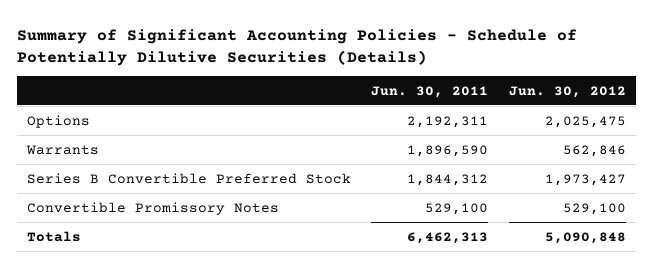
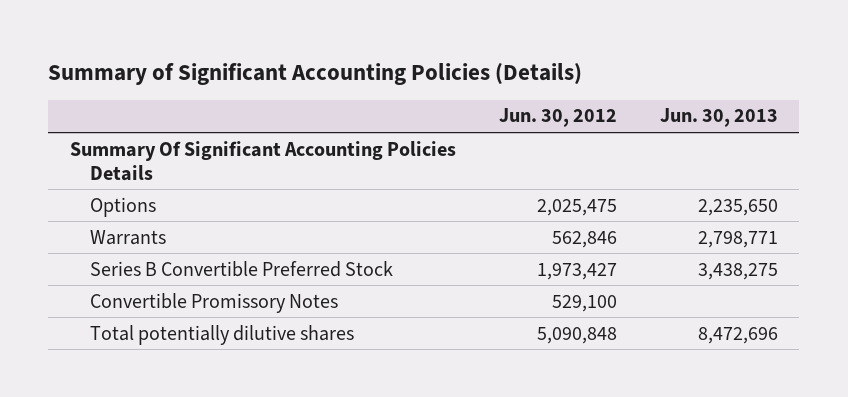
[17,28,578,66] Summary of Significant Accounting Policies - Schedule of Potentially Dilutive Securities (Details) -> [48,62,583,85] Summary of Significant Accounting Policies (Details)
[371,85,489,98] Jun. 30, 2011 -> none
none -> [659,108,778,128] Jun. 30, 2013
none -> [69,140,456,181] Summary Of Significant Accounting Policies Details
[27,230,82,242] Totals -> [89,324,354,345] Total potentially dilutive shares

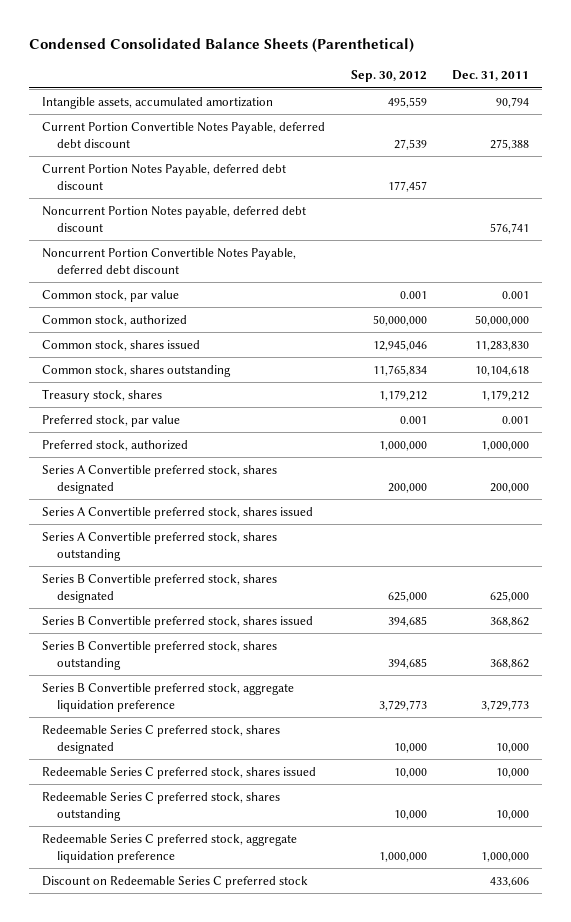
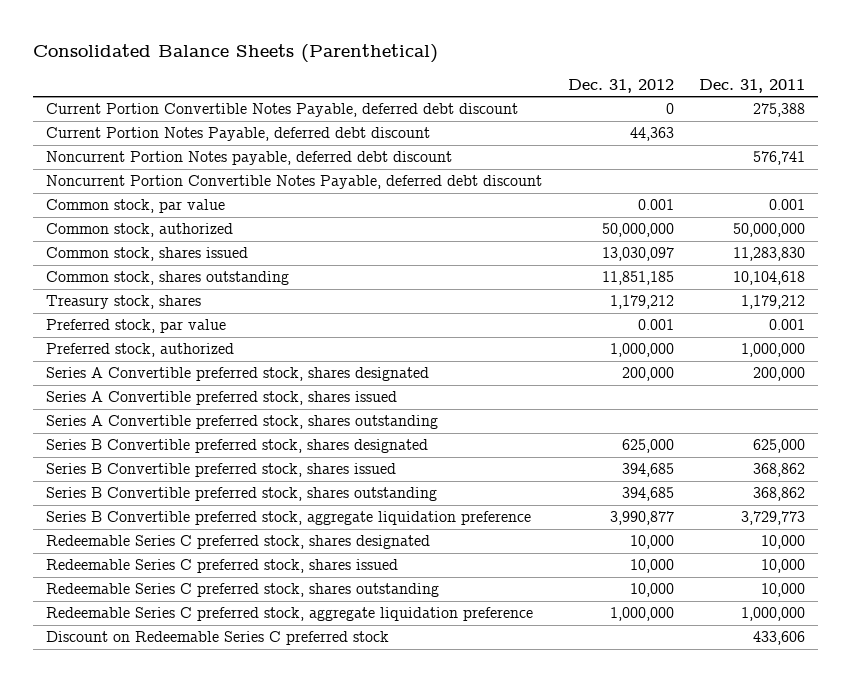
[29,38,415,54] Condensed Consolidated Balance Sheets (Parenthetical) -> [32,44,438,64] Consolidated Balance Sheets (Parenthetical)
[350,70,427,83] Sep. 30, 2012 -> none
none -> [567,78,674,93] Dec. 31, 2012
[41,96,273,109] Intangible assets, accumulated amortization -> none

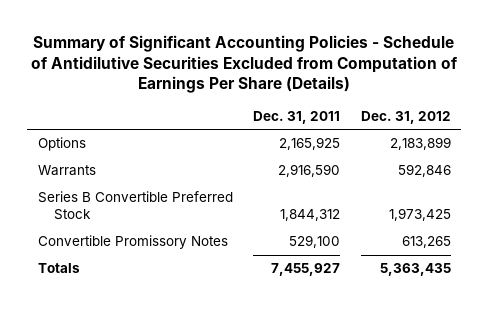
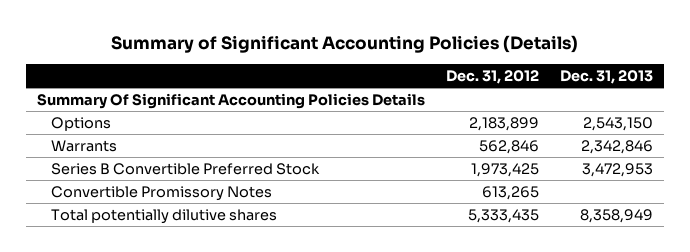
[31,35,459,94] Summary of Significant Accounting Policies - Schedule of Antidilutive Securities Excluded from Computation of Earnings Per Share (Details) -> [111,34,579,53] Summary of Significant Accounting Policies (Details)
[253,110,341,124] Dec. 31, 2011 -> none
none -> [560,69,654,84] Dec. 31, 2013
none -> [36,93,425,110] Summary Of Significant Accounting Policies Details
[397,164,451,178] 592,846 -> [479,140,540,155] 562,846
[37,263,80,274] Totals -> [51,209,278,225] Total potentially dilutive shares
[379,263,451,277] 5,363,435 -> [468,209,540,224] 5,333,435

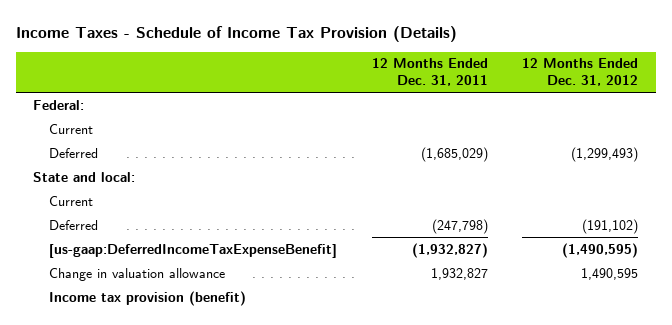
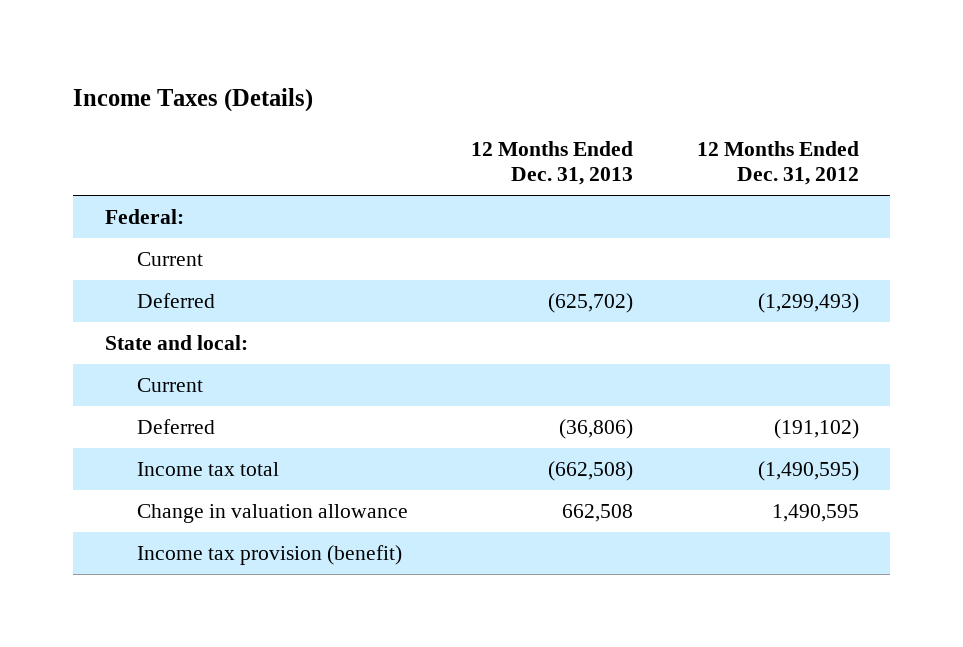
[15,25,457,42] Income Taxes - Schedule of Income Tax Provision (Details) -> [73,88,314,113] Income Taxes (Details)
[371,58,488,87] 12 Months Ended Dec. 31, 2011 -> none
none -> [471,140,634,186] 12 Months Ended Dec. 31, 2013
[49,243,338,258] [us-gaap:DeferredIncomeTaxExpenseBenefit] -> [136,462,279,477] Income tax total

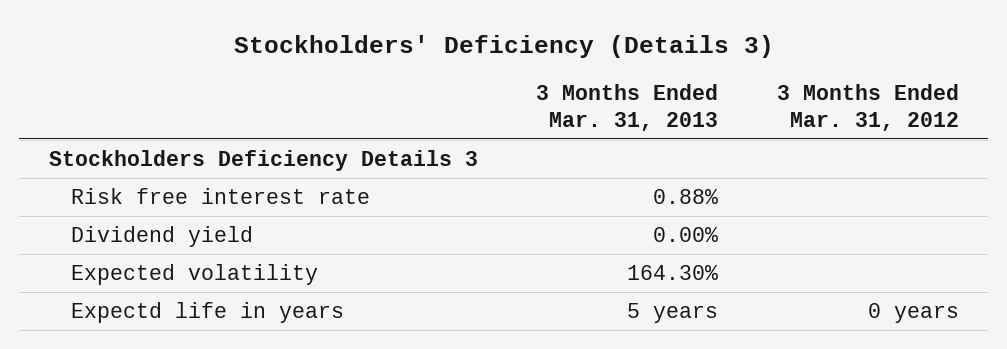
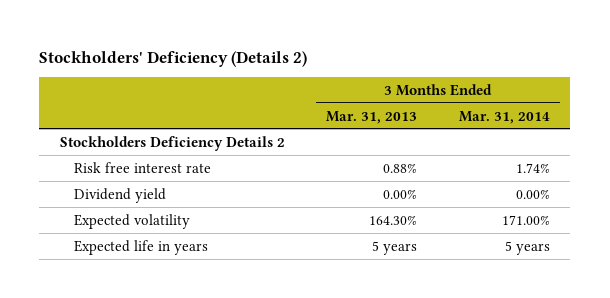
[233,34,774,58] Stockholders' Deficiency (Details 3) -> [39,50,308,67] Stockholders' Deficiency (Details 2)
[776,83,959,132] 3 Months Ended Mar. 31, 2012 -> none
none -> [458,110,550,124] Mar. 31, 2014
[48,149,478,171] Stockholders Deficiency Details 3 -> [60,135,286,151] Stockholders Deficiency Details 2
[71,301,345,323] Expectd life in years -> [74,239,209,255] Expected life in years

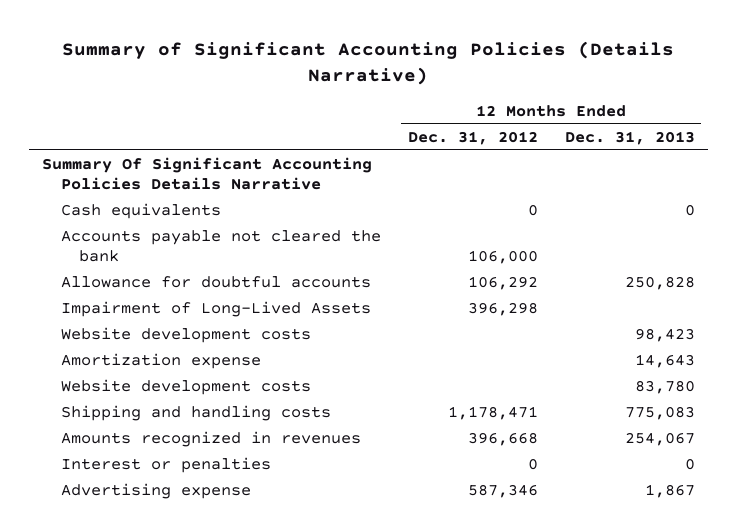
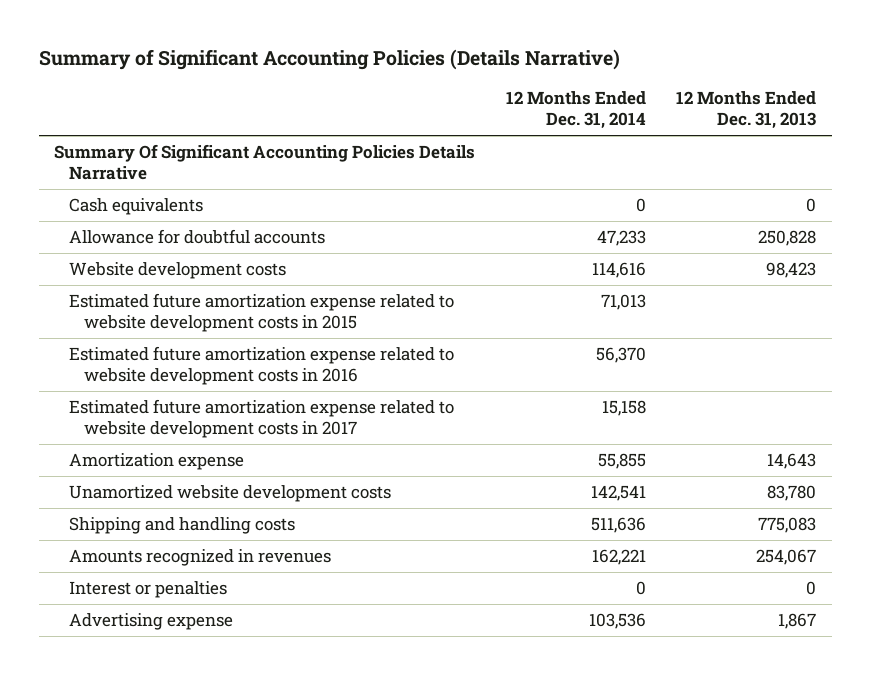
[407,130,538,145] Dec. 31, 2012 -> none
none -> [505,90,646,130] 12 Months Ended Dec. 31, 2014
[60,230,381,262] Accounts payable not cleared the bank -> none
[60,301,371,318] Impairment of Long-Lived Assets -> none
none -> [69,293,455,333] Estimated future amortization expense related to website development costs in 2015
none -> [69,346,455,386] Estimated future amortization expense related to website development costs in 2016
none -> [69,399,455,439] Estimated future amortization expense related to website development costs in 2017
[60,379,311,396] Website development costs -> [69,485,392,503] Unamortized website development costs

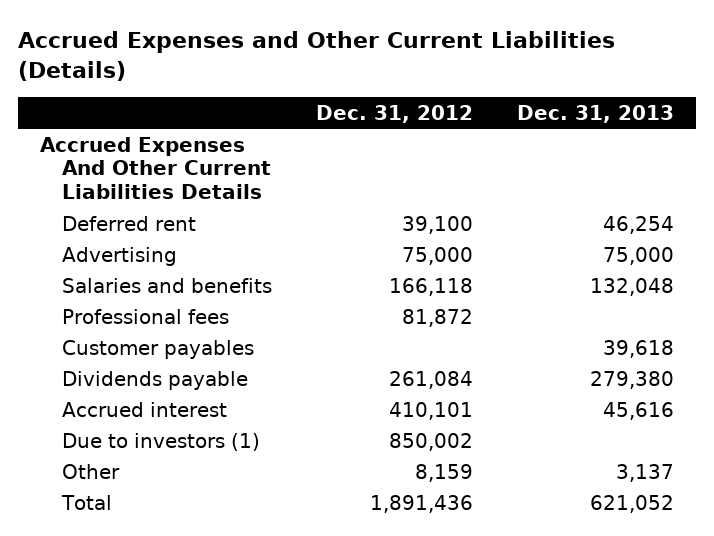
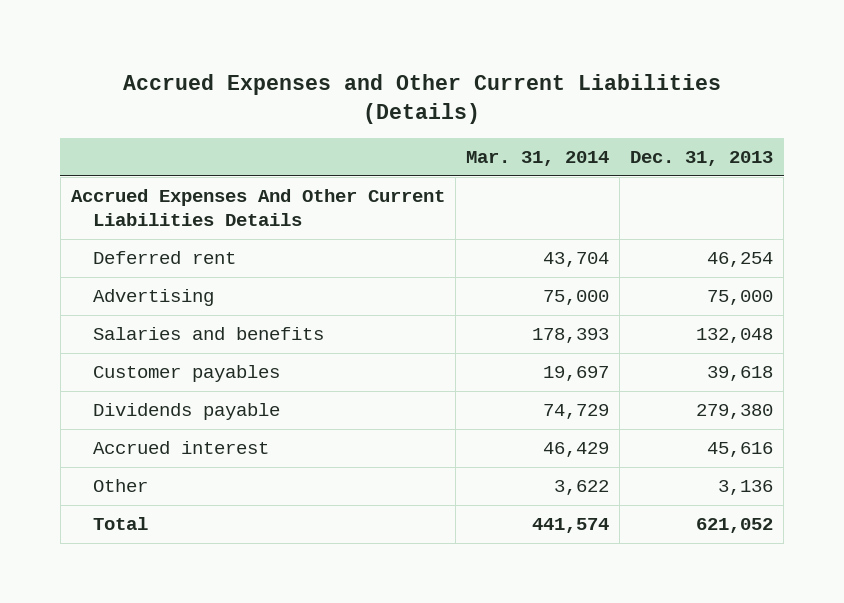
[316,104,474,123] Dec. 31, 2012 -> none
none -> [466,151,610,167] Mar. 31, 2014
[61,308,229,324] Professional fees -> none
[61,432,260,451] Due to investors (1) -> none
[616,463,675,482] 3,137 -> [718,480,774,496] 3,136

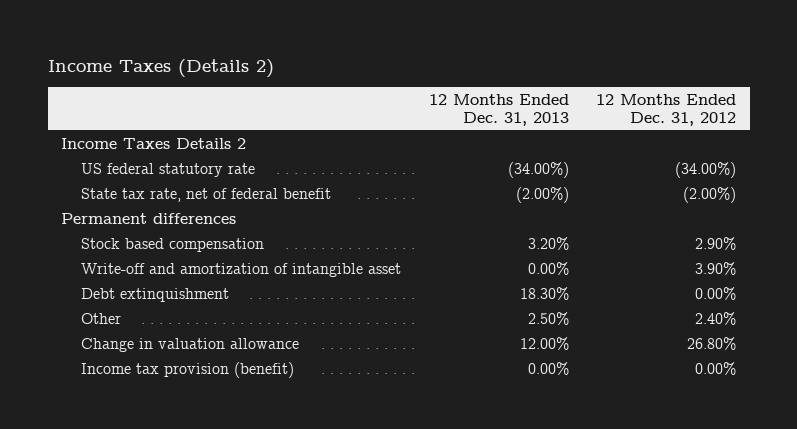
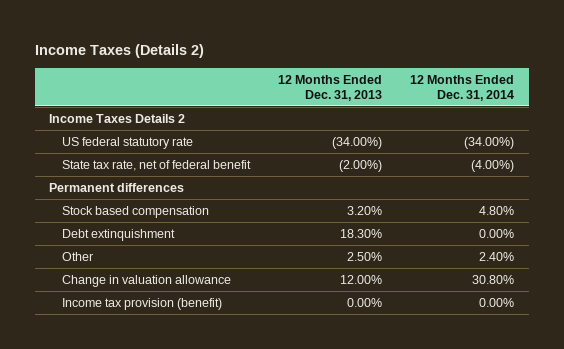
[596,93,737,126] 12 Months Ended Dec. 31, 2012 -> none
none -> [410,74,515,101] 12 Months Ended Dec. 31, 2014
[81,262,402,277] Write-off and amortization of intangible asset -> none

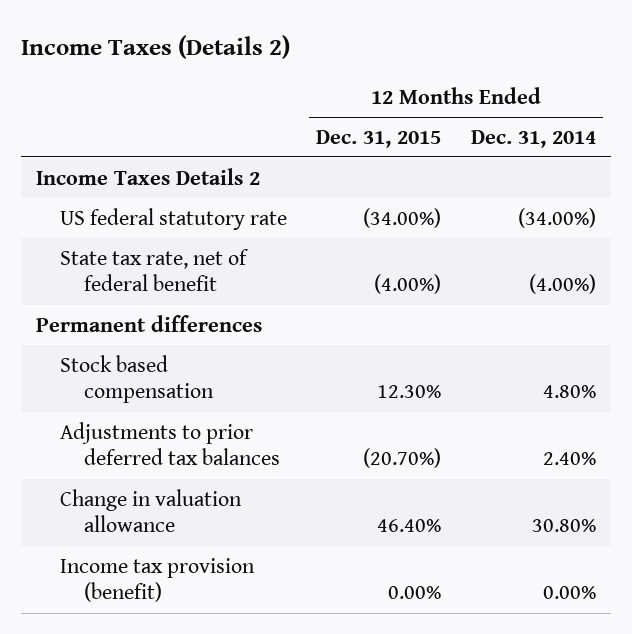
[278,74,383,101] 12 Months Ended Dec. 31, 2013 -> none
none -> [316,129,442,148] Dec. 31, 2015
[62,228,176,241] Debt extinquishment -> none
[62,251,94,261] Other -> [60,421,281,466] Adjustments to prior deferred tax balances

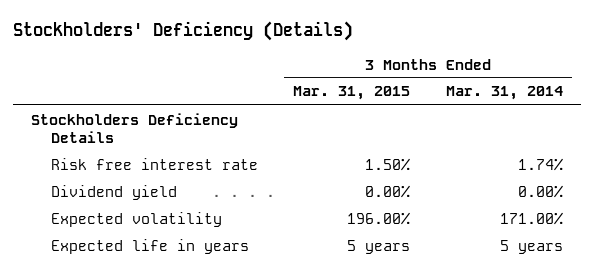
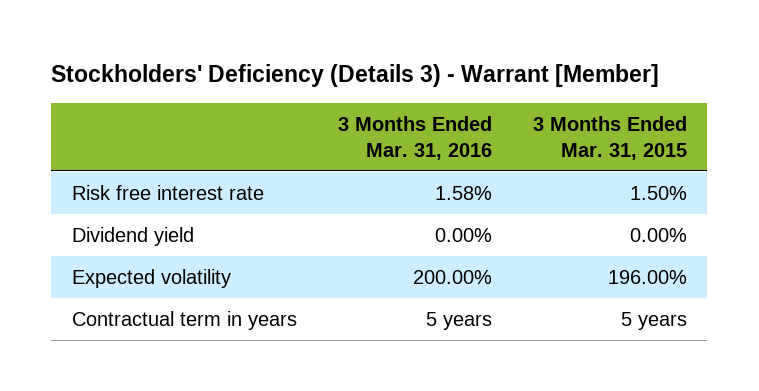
[13,21,354,42] Stockholders' Deficiency (Details) -> [51,64,660,88] Stockholders' Deficiency (Details 3) - Warrant [Member]
[445,86,563,101] Mar. 31, 2014 -> none
none -> [337,115,492,160] 3 Months Ended Mar. 31, 2016
[31,112,239,144] Stockholders Deficiency Details -> none
[50,238,249,254] Expected life in years -> [71,310,297,330] Contractual term in years

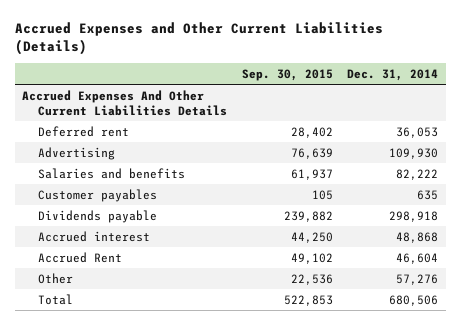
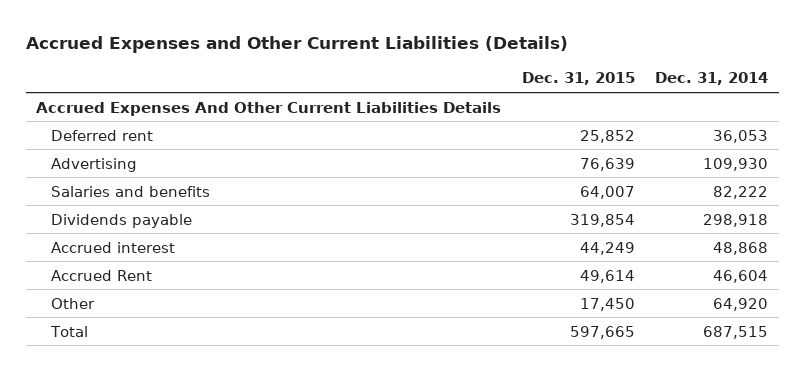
[241,68,333,81] Sep. 30, 2015 -> none
none -> [521,72,635,86] Dec. 31, 2015
[37,188,157,202] Customer payables -> none
[396,273,439,285] 57,276 -> [713,297,769,311] 64,920
[389,294,439,306] 680,506 -> [703,325,769,339] 687,515

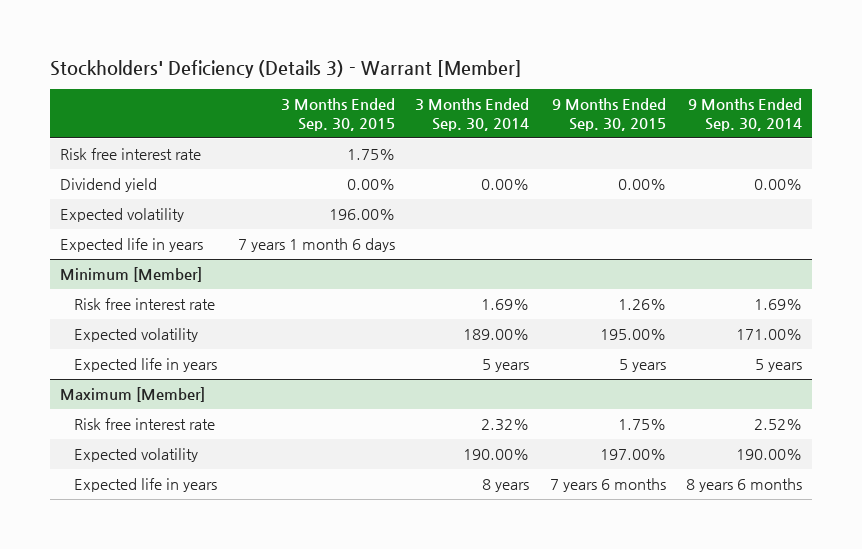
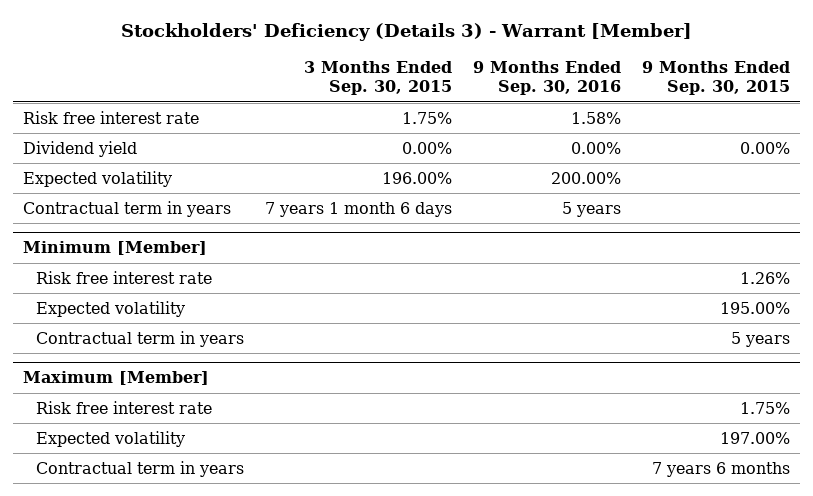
[415,98,530,132] 3 Months Ended Sep. 30, 2014 -> none
[688,98,803,132] 9 Months Ended Sep. 30, 2014 -> none
none -> [472,60,621,96] 9 Months Ended Sep. 30, 2016
[60,238,204,253] Expected life in years -> [22,200,231,217] Contractual term in years
[74,358,218,373] Expected life in years -> [35,330,244,347] Contractual term in years
[74,478,218,493] Expected life in years -> [35,460,244,477] Contractual term in years

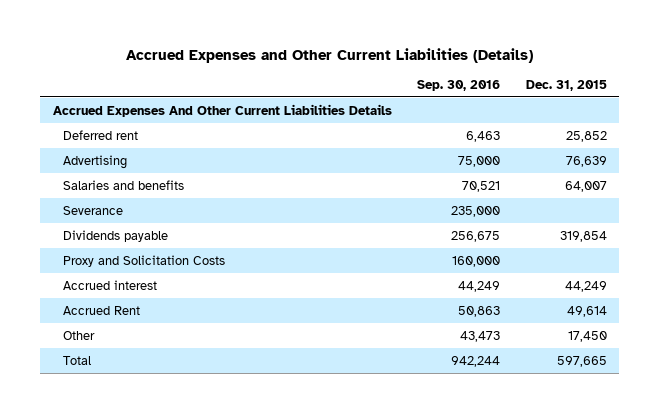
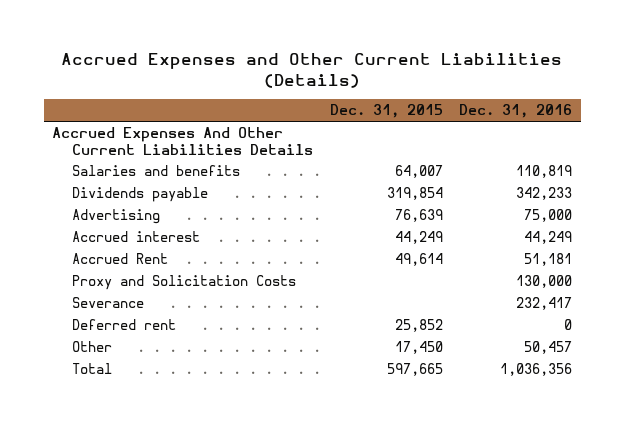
[417,79,501,91] Sep. 30, 2016 -> none
none -> [459,104,573,119] Dec. 31, 2016
[62,154,127,169] Advertising -> [72,209,161,225] Advertising
[62,254,225,267] Proxy and Solicitation Costs -> [72,275,297,291] Proxy and Solicitation Costs
[62,205,123,215] Severance -> [72,297,145,309] Severance
[62,129,138,140] Deferred rent -> [72,319,177,331] Deferred rent

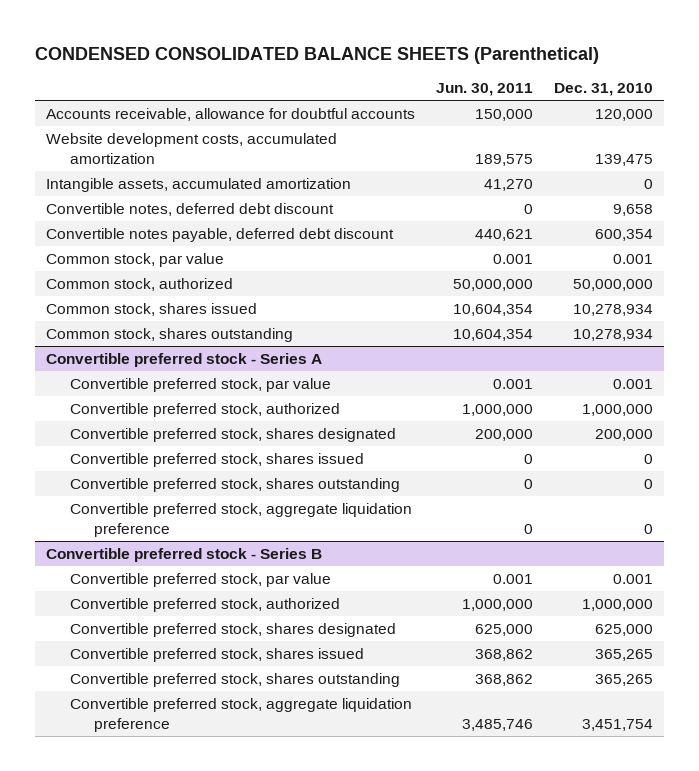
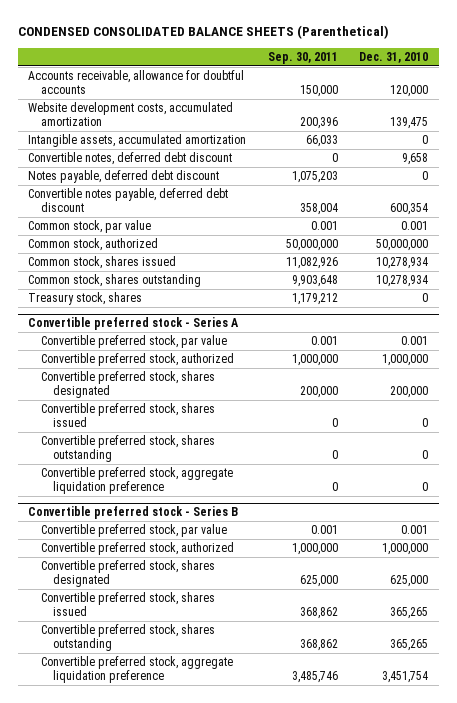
[436,83,534,97] Jun. 30, 2011 -> none
none -> [267,52,338,65] Sep. 30, 2011
none -> [28,170,220,184] Notes payable, deferred debt discount
none -> [28,292,143,306] Treasury stock, shares

